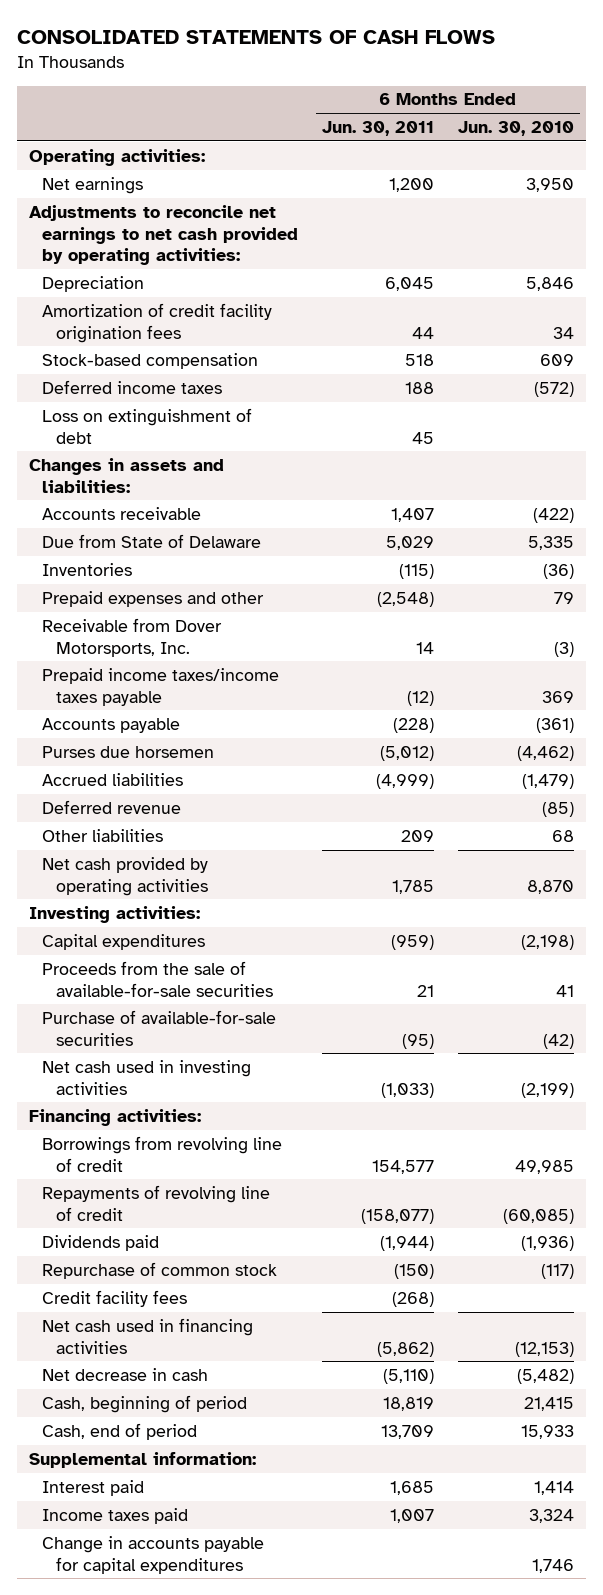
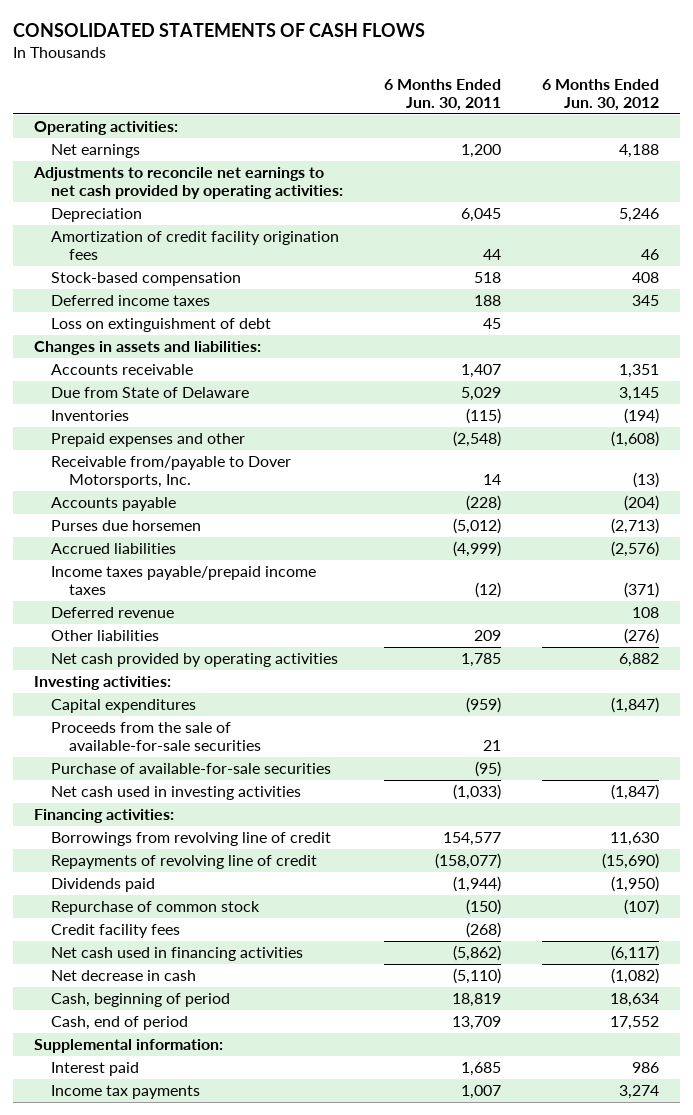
[458,121,575,137] Jun. 30, 2010 -> none
none -> [542,79,660,112] 6 Months Ended Jun. 30, 2012
[42,667,280,706] Prepaid income taxes/income taxes payable -> none
[42,617,223,657] Receivable from Dover Motorsports, Inc. -> [51,455,292,489] Receivable from/payable to Dover Motorsports, Inc.
none -> [51,565,317,596] Income taxes payable/prepaid income taxes
[42,1535,265,1574] Change in accounts payable for capital expenditures -> none
[42,1507,189,1524] Income taxes paid -> [51,1084,201,1099] Income tax payments

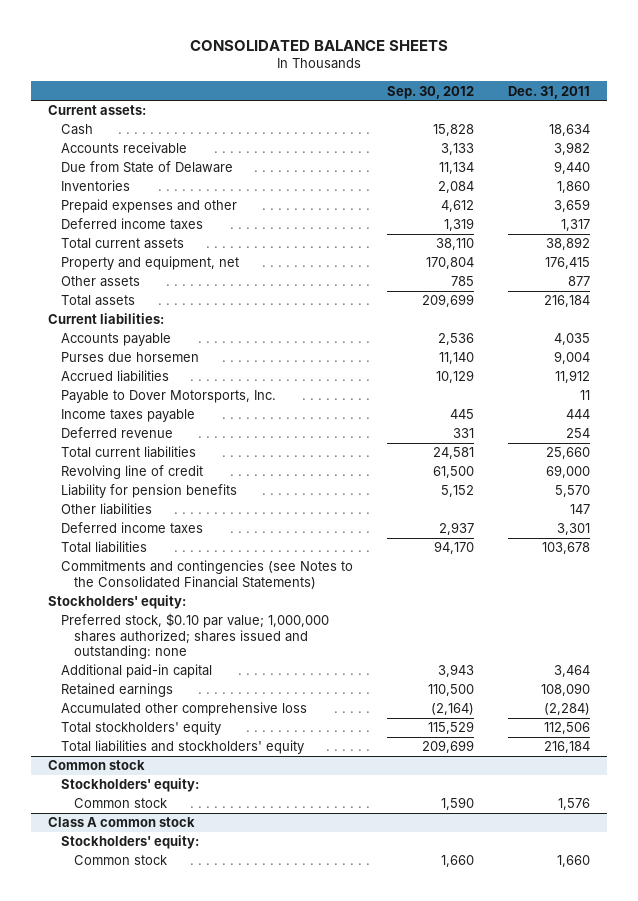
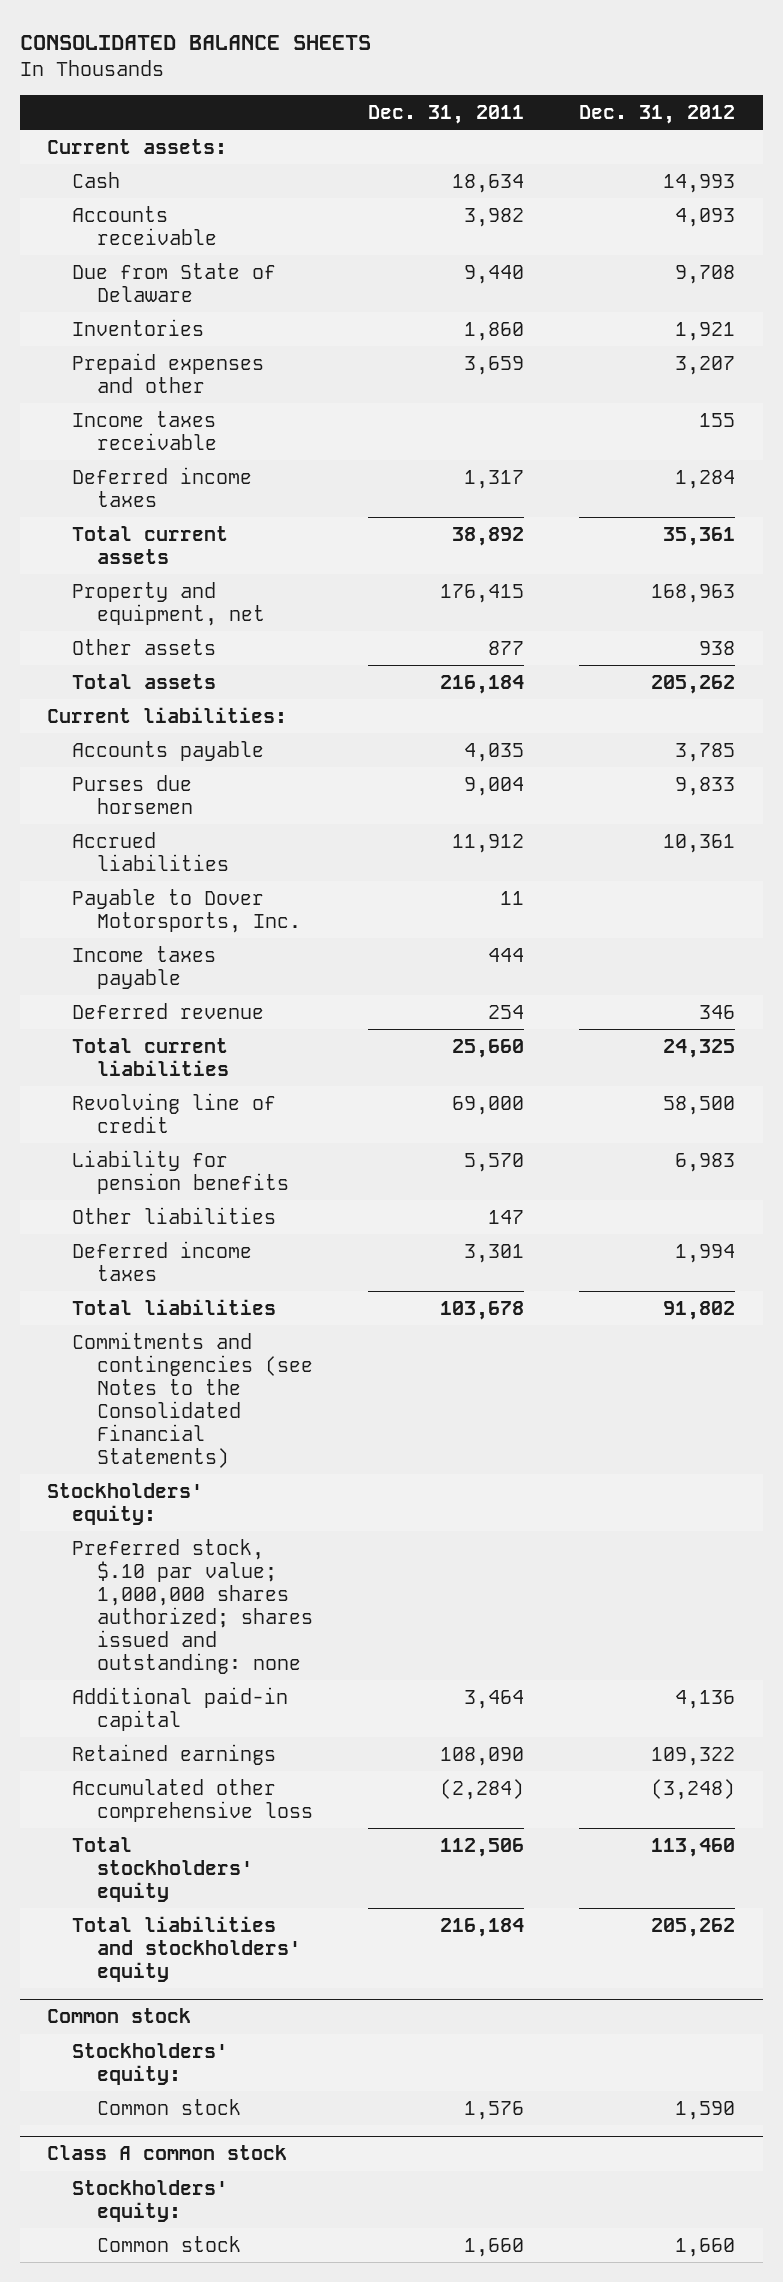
[386,85,474,99] Sep. 30, 2012 -> none
none -> [579,104,736,124] Dec. 31, 2012
none -> [72,410,218,450] Income taxes receivable
[60,613,329,660] Preferred stock, $0.10 par value; 1,000,000 shares authorized; shares issued and outstanding: none -> [72,1538,314,1674] Preferred stock, $.10 par value; 1,000,000 shares authorized; shares issued and outstanding: none

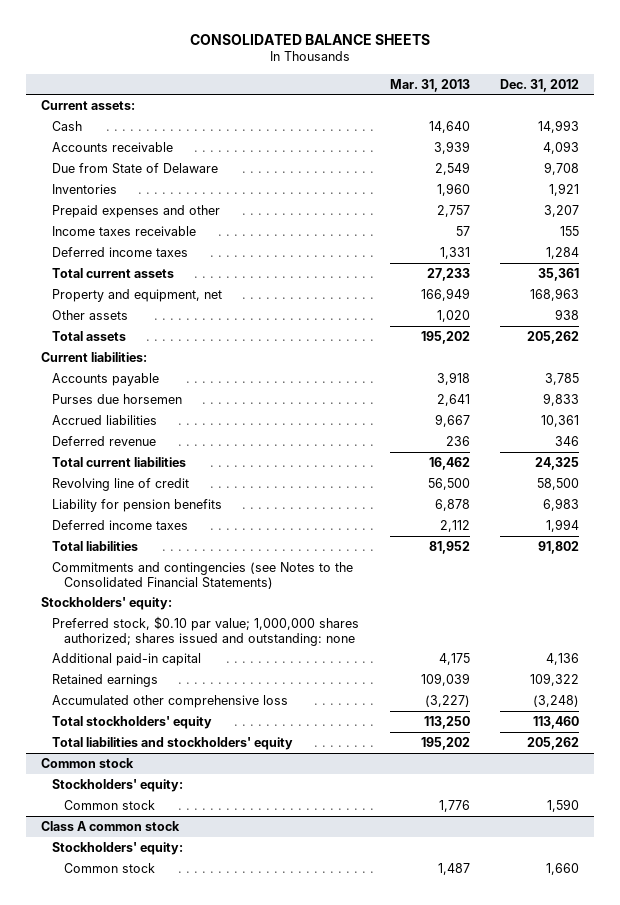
[368,104,525,124] Dec. 31, 2011 -> none
none -> [389,78,470,92] Mar. 31, 2013
[72,888,302,933] Payable to Dover Motorsports, Inc. -> none
[72,945,217,989] Income taxes payable -> none
[72,1206,277,1224] Other liabilities -> none
[72,1538,314,1674] Preferred stock, $.10 par value; 1,000,000 shares authorized; shares issued and outstanding: none -> [52,615,360,646] Preferred stock, $0.10 par value; 1,000,000 shares authorized; shares issued and outstanding: none

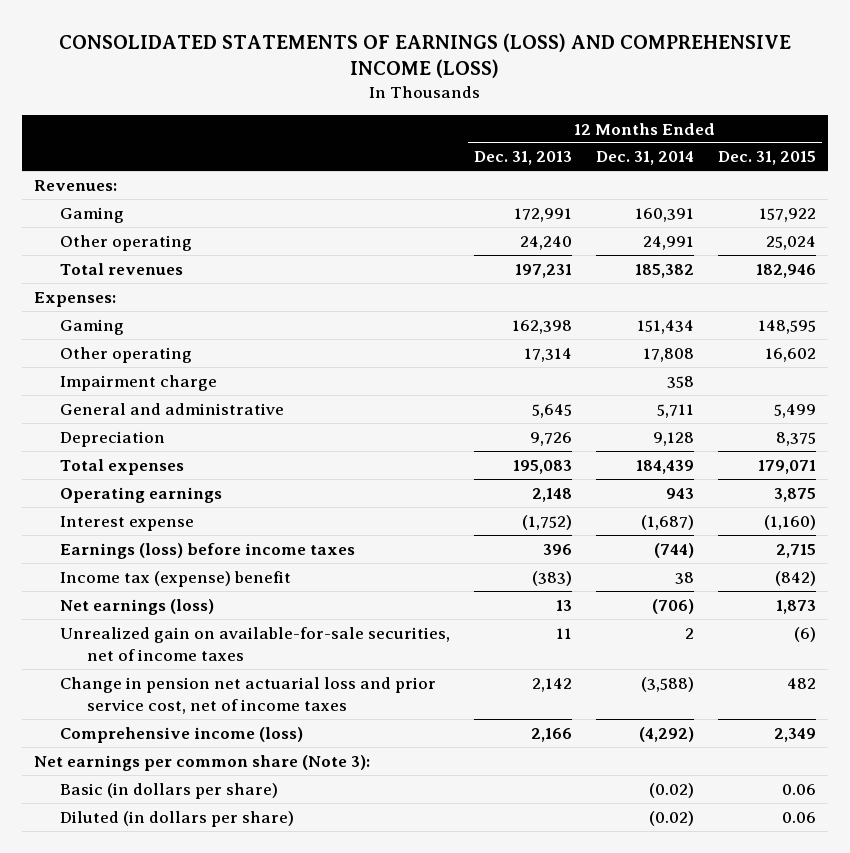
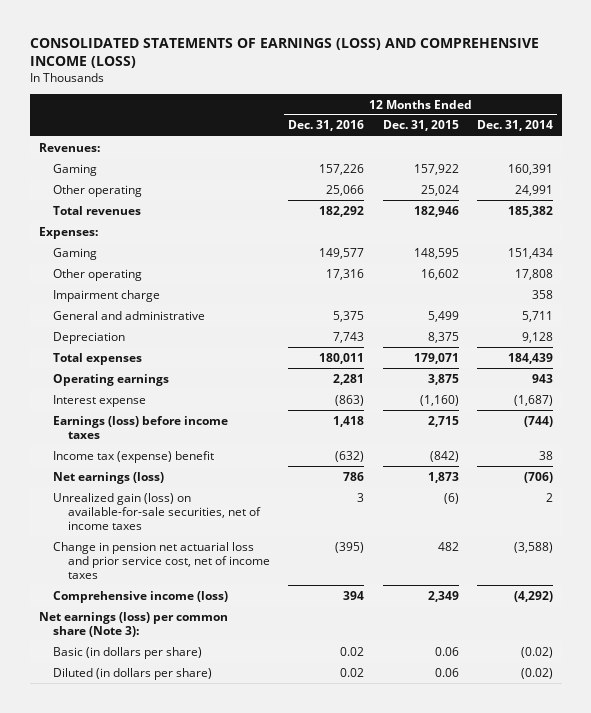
[474,151,573,166] Dec. 31, 2013 -> none
none -> [288,120,365,132] Dec. 31, 2016
[60,626,451,661] Unrealized gain on available-for-sale securities, net of income taxes -> [53,492,262,530] Unrealized gain (loss) on available-for-sale securities, net of income taxes
[34,754,371,771] Net earnings per common share (Note 3): -> [38,611,228,637] Net earnings (loss) per common share (Note 3):

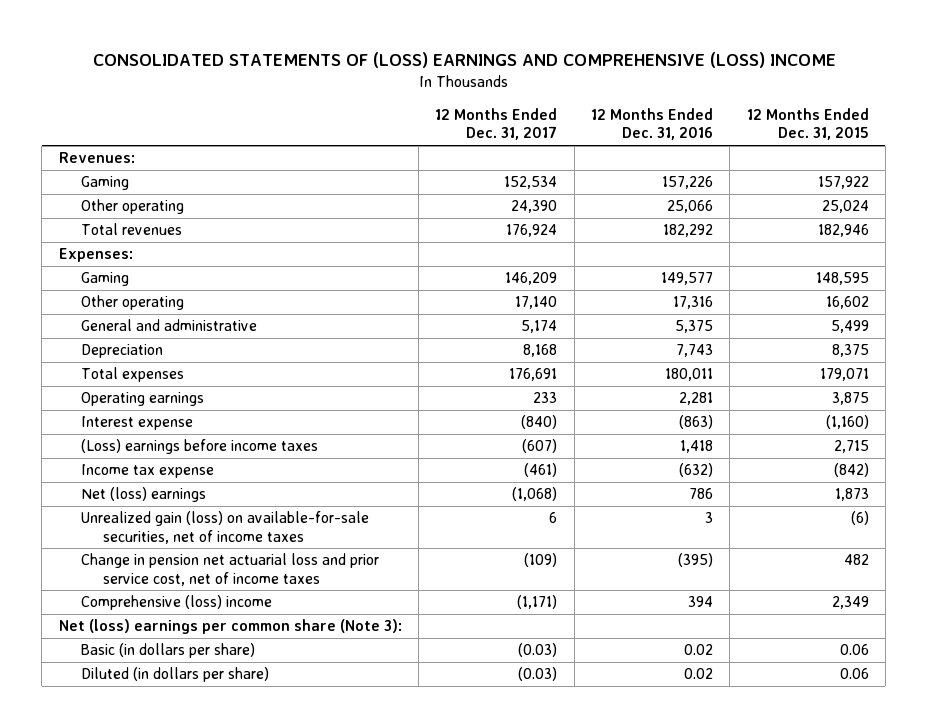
[29,37,539,69] CONSOLIDATED STATEMENTS OF EARNINGS (LOSS) AND COMPREHENSIVE INCOME (LOSS) -> [92,52,836,69] CONSOLIDATED STATEMENTS OF (LOSS) EARNINGS AND COMPREHENSIVE (LOSS) INCOME
[476,120,553,132] Dec. 31, 2014 -> none
none -> [435,108,558,141] 12 Months Ended Dec. 31, 2017
[53,289,161,302] Impairment charge -> none
[53,415,229,439] Earnings (loss) before income taxes -> [80,439,318,455] (Loss) earnings before income taxes
[53,450,215,463] Income tax (expense) benefit -> [80,464,214,479] Income tax expense
[53,471,165,484] Net earnings (loss) -> [80,487,206,503] Net (loss) earnings
[53,590,229,603] Comprehensive income (loss) -> [80,595,272,611] Comprehensive (loss) income
[38,611,228,637] Net earnings (loss) per common share (Note 3): -> [58,619,402,635] Net (loss) earnings per common share (Note 3):

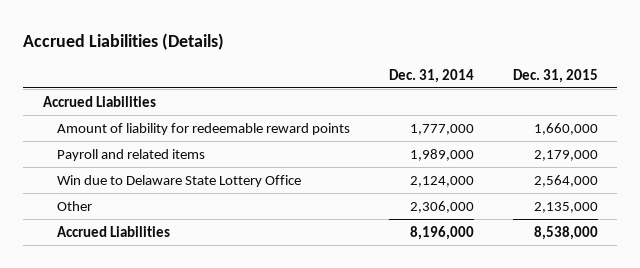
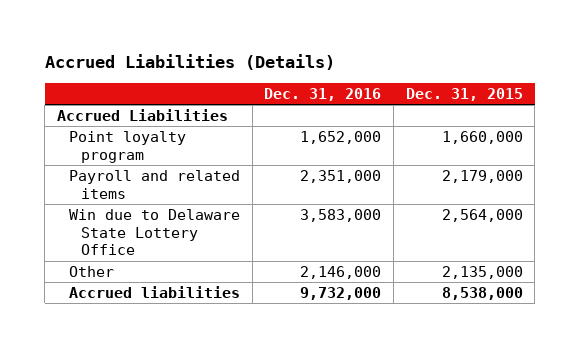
[388,68,474,83] Dec. 31, 2014 -> none
none -> [264,87,382,101] Dec. 31, 2016
[57,122,351,135] Amount of liability for redeemable reward points -> [68,131,186,163] Point loyalty program
[57,225,171,237] Accrued Liabilities -> [68,286,240,299] Accrued liabilities

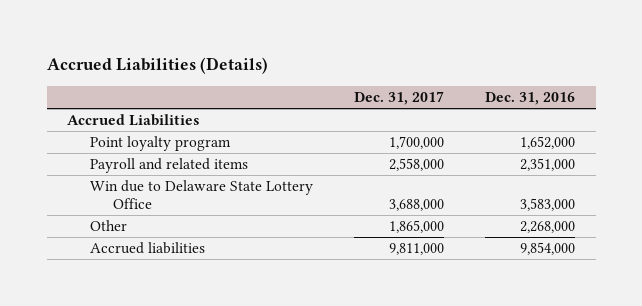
[405,87,523,101] Dec. 31, 2015 -> none
none -> [354,90,445,105] Dec. 31, 2017
[300,266,382,280] 2,146,000 -> [520,221,576,234] 2,268,000
[300,287,382,301] 9,732,000 -> [520,242,576,256] 9,854,000

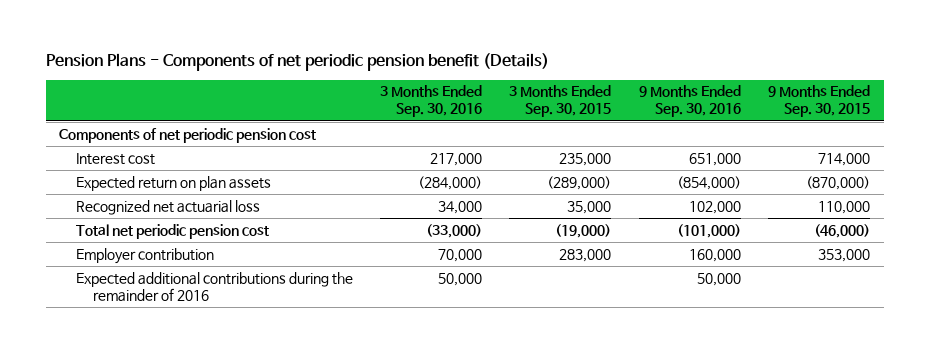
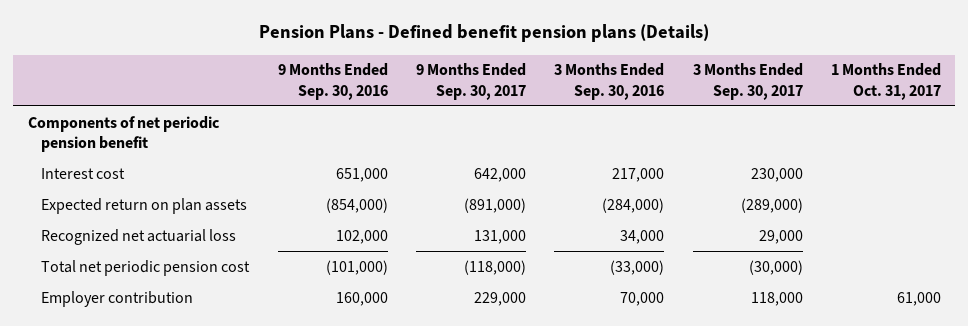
[45,53,549,72] Pension Plans - Components of net periodic pension benefit (Details) -> [259,24,710,43] Pension Plans - Defined benefit pension plans (Details)
[509,85,612,118] 3 Months Ended Sep. 30, 2015 -> none
[767,85,870,118] 9 Months Ended Sep. 30, 2015 -> none
none -> [415,63,526,100] 9 Months Ended Sep. 30, 2017
none -> [692,63,803,100] 3 Months Ended Sep. 30, 2017
none -> [830,63,941,100] 1 Months Ended Oct. 31, 2017
[59,127,317,143] Components of net periodic pension cost -> [27,115,220,153] Components of net periodic pension benefit
[76,271,354,302] Expected additional contributions during the remainder of 2016 -> none

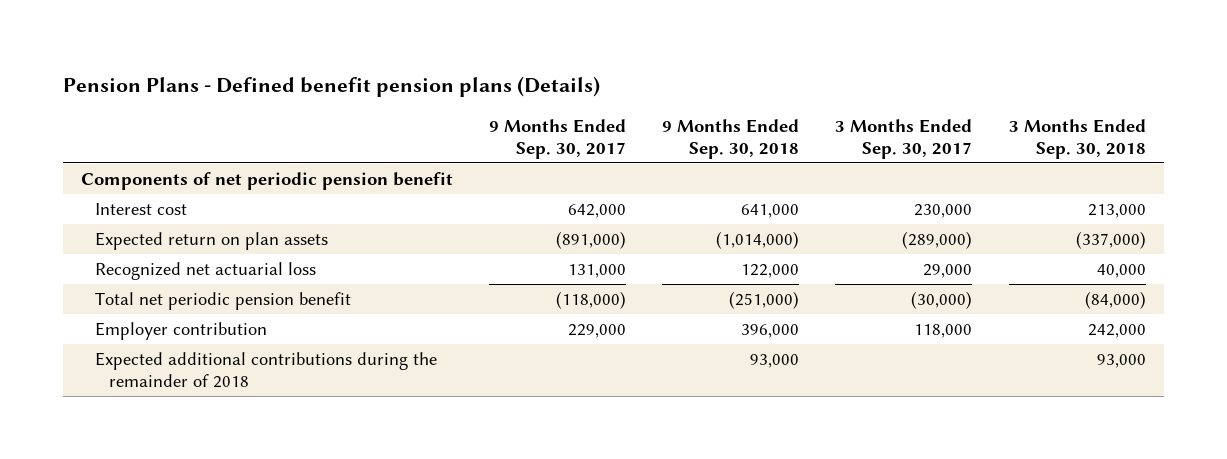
[277,63,388,100] 9 Months Ended Sep. 30, 2016 -> none
[554,63,665,100] 3 Months Ended Sep. 30, 2016 -> none
[830,63,941,100] 1 Months Ended Oct. 31, 2017 -> none
none -> [662,118,800,160] 9 Months Ended Sep. 30, 2018
none -> [1008,118,1146,160] 3 Months Ended Sep. 30, 2018
[41,259,251,276] Total net periodic pension cost -> [95,291,352,310] Total net periodic pension benefit
none -> [95,351,438,389] Expected additional contributions during the remainder of 2018

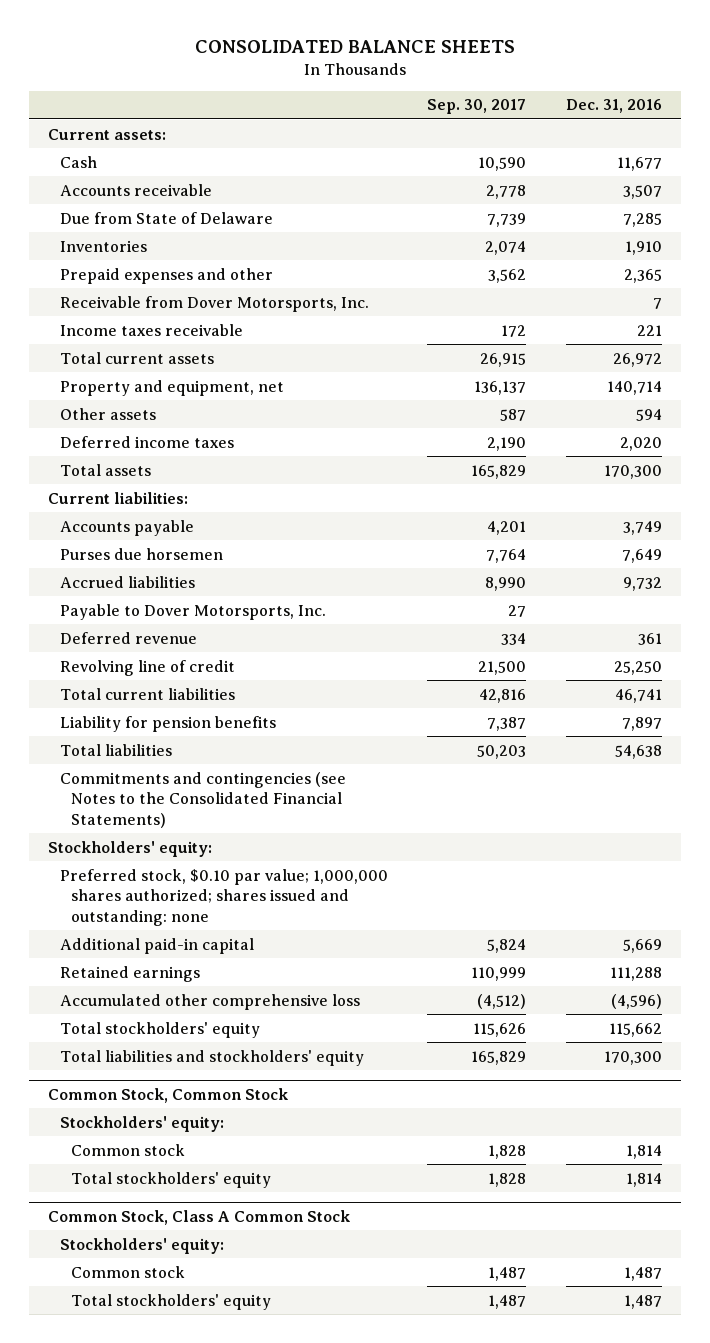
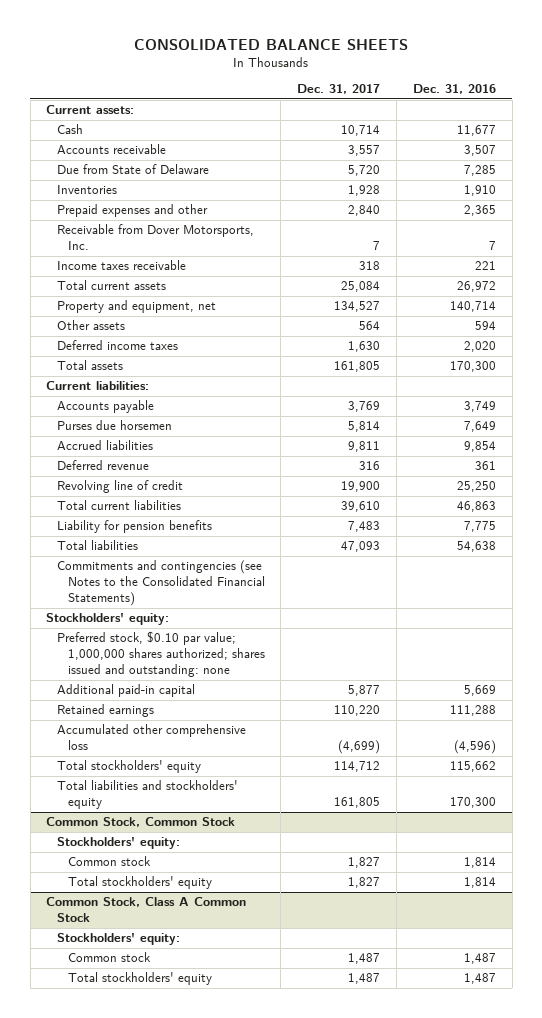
[427,99,527,115] Sep. 30, 2017 -> none
none -> [297,84,381,95] Dec. 31, 2017
[59,603,326,620] Payable to Dover Motorsports, Inc. -> none
[622,576,662,591] 9,732 -> [463,441,496,453] 9,854
[614,688,662,703] 46,741 -> [456,501,496,513] 46,863
[621,716,662,731] 7,897 -> [463,521,496,533] 7,775

